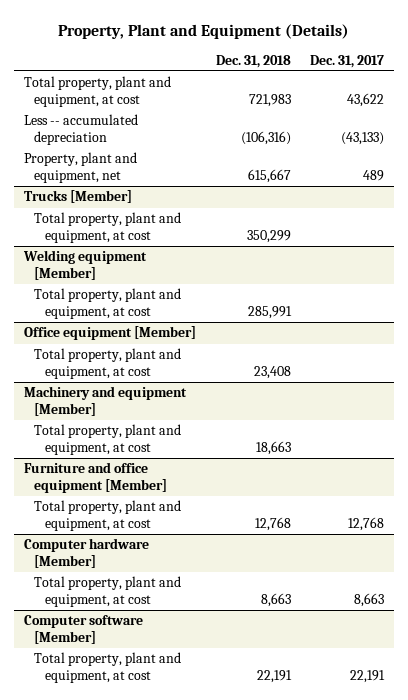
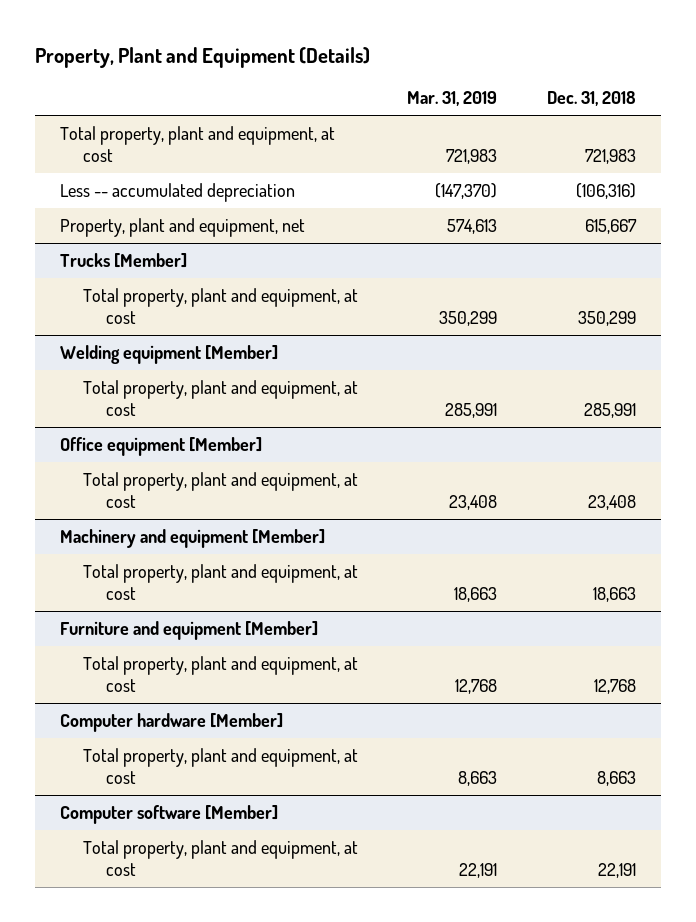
[310,54,385,68] Dec. 31, 2017 -> none
none -> [407,91,498,107] Mar. 31, 2019
[24,462,168,493] Furniture and office equipment [Member] -> [59,620,318,640] Furniture and equipment [Member]

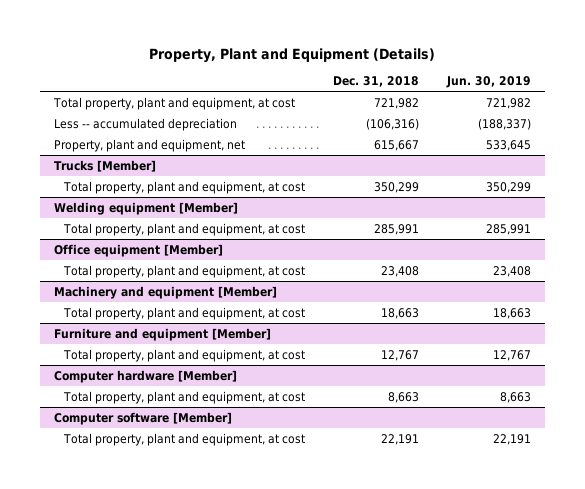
[407,91,498,107] Mar. 31, 2019 -> none
none -> [445,75,531,88] Jun. 30, 2019
[585,149,637,165] 721,983 -> [373,97,419,109] 721,982
[594,679,637,695] 12,768 -> [380,349,419,361] 12,767

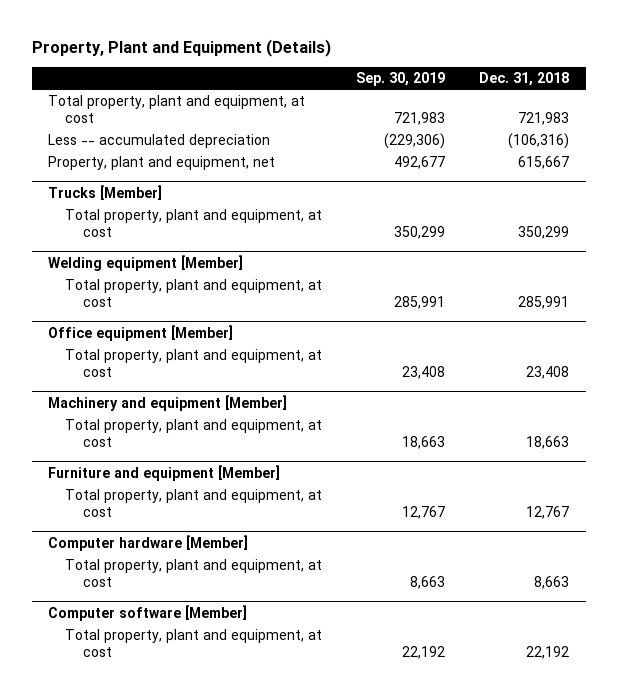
[445,75,531,88] Jun. 30, 2019 -> none
none -> [356,72,446,87] Sep. 30, 2019
[373,97,419,109] 721,982 -> [517,112,569,126] 721,983
[380,433,419,445] 22,191 -> [525,646,569,660] 22,192

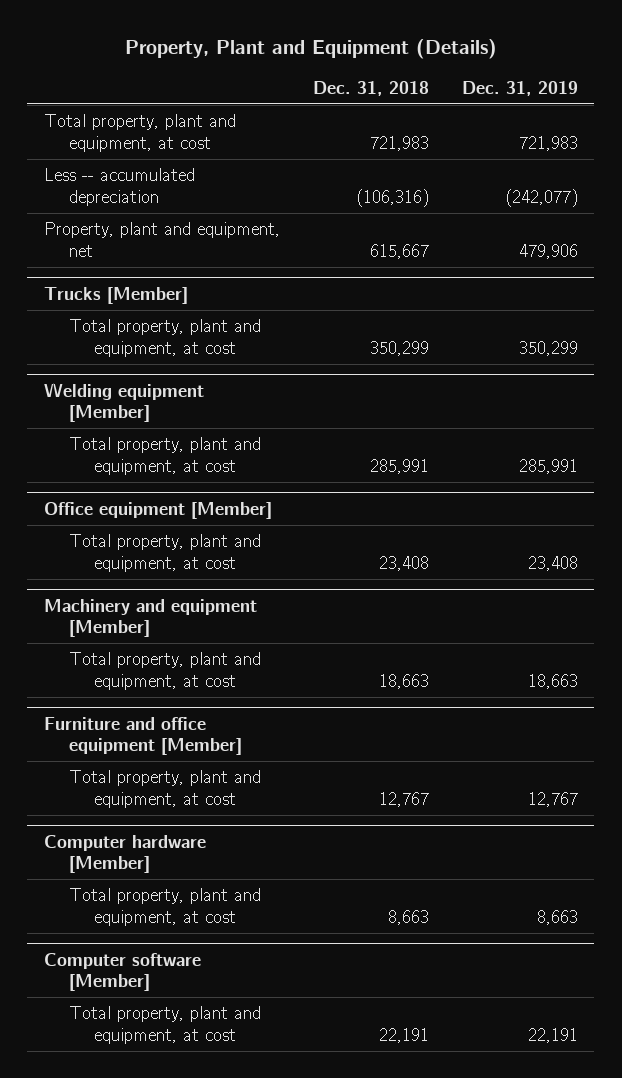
[356,72,446,87] Sep. 30, 2019 -> none
none -> [461,80,578,96] Dec. 31, 2019
[48,464,281,481] Furniture and equipment [Member] -> [43,716,243,756] Furniture and office equipment [Member]
[525,646,569,660] 22,192 -> [378,1027,429,1043] 22,191

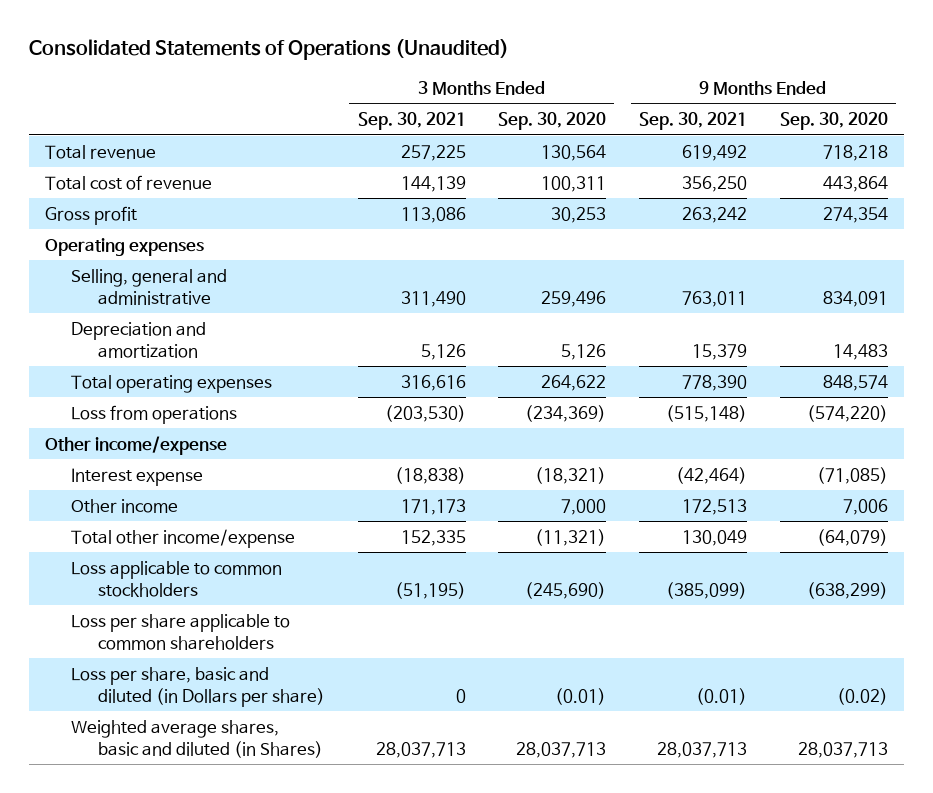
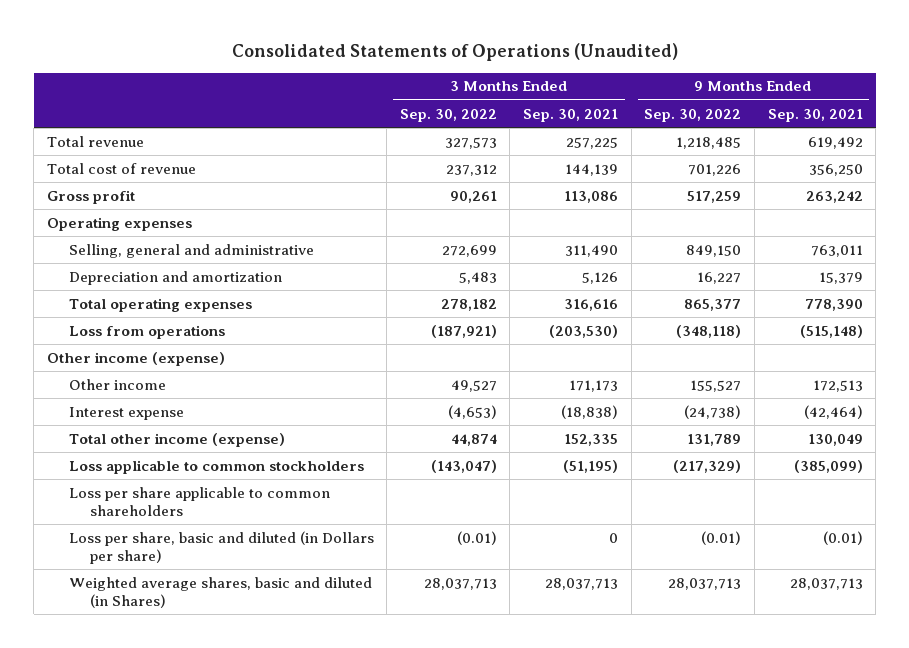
[498,112,607,131] Sep. 30, 2020 -> none
[779,112,888,131] Sep. 30, 2020 -> none
none -> [399,108,497,122] Sep. 30, 2022
none -> [644,108,742,122] Sep. 30, 2022
[45,435,228,455] Other income/expense -> [46,351,225,366] Other income (expense)
[71,467,204,486] Interest expense -> [68,406,184,420] Interest expense
[71,528,296,548] Total other income/expense -> [68,432,285,447] Total other income (expense)

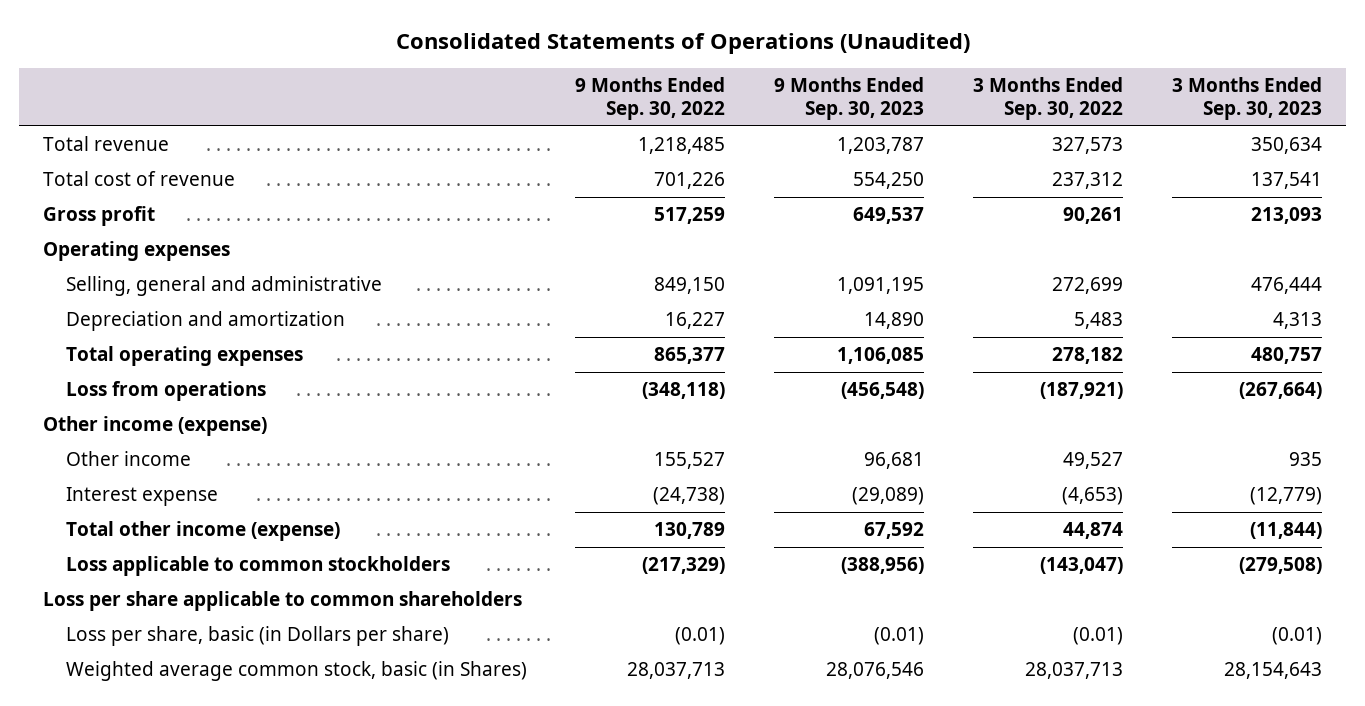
[523,108,619,122] Sep. 30, 2021 -> none
[767,108,863,122] Sep. 30, 2021 -> none
none -> [774,77,925,120] 9 Months Ended Sep. 30, 2023
none -> [1171,77,1322,120] 3 Months Ended Sep. 30, 2023
[687,433,742,446] 131,789 -> [654,522,726,540] 130,789
[68,530,374,564] Loss per share, basic and diluted (in Dollars per share) -> [65,626,449,647] Loss per share, basic (in Dollars per share)
[68,576,372,608] Weighted average shares, basic and diluted (in Shares) -> [65,661,527,682] Weighted average common stock, basic (in Shares)

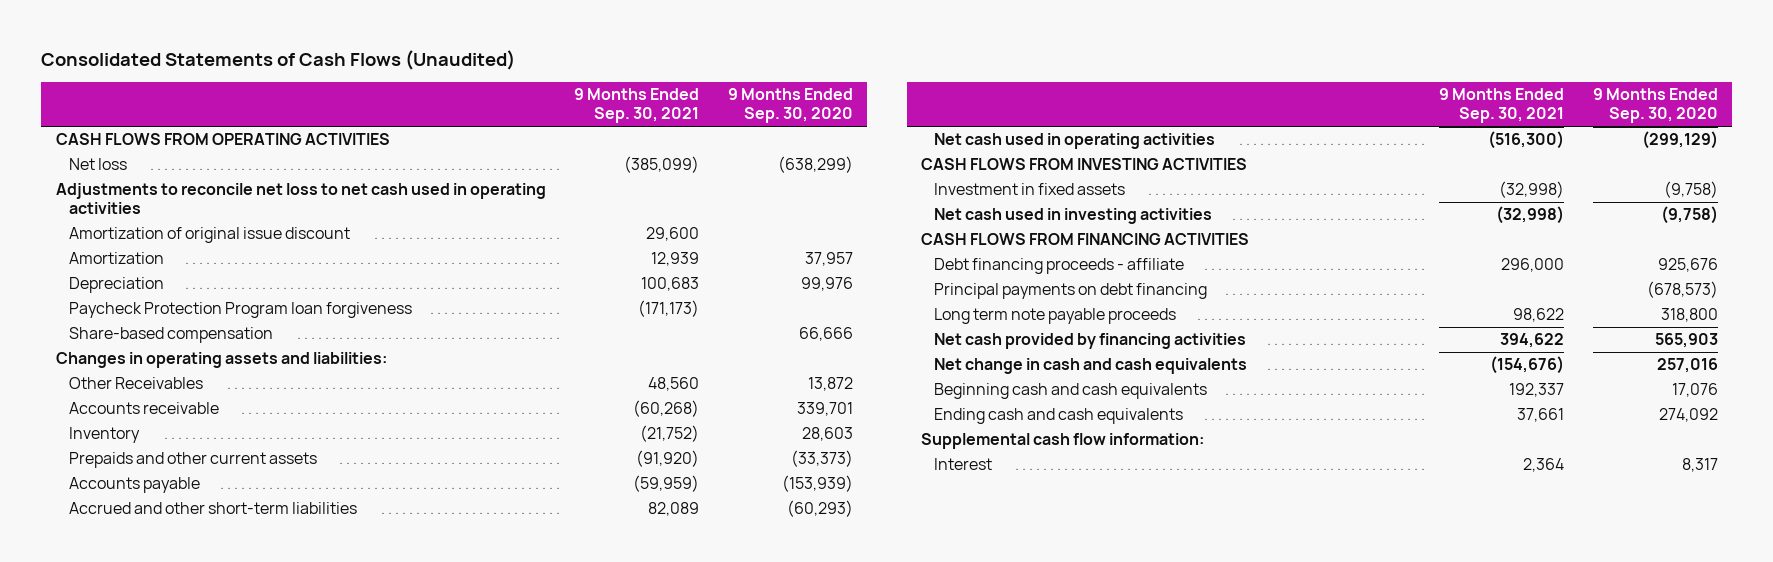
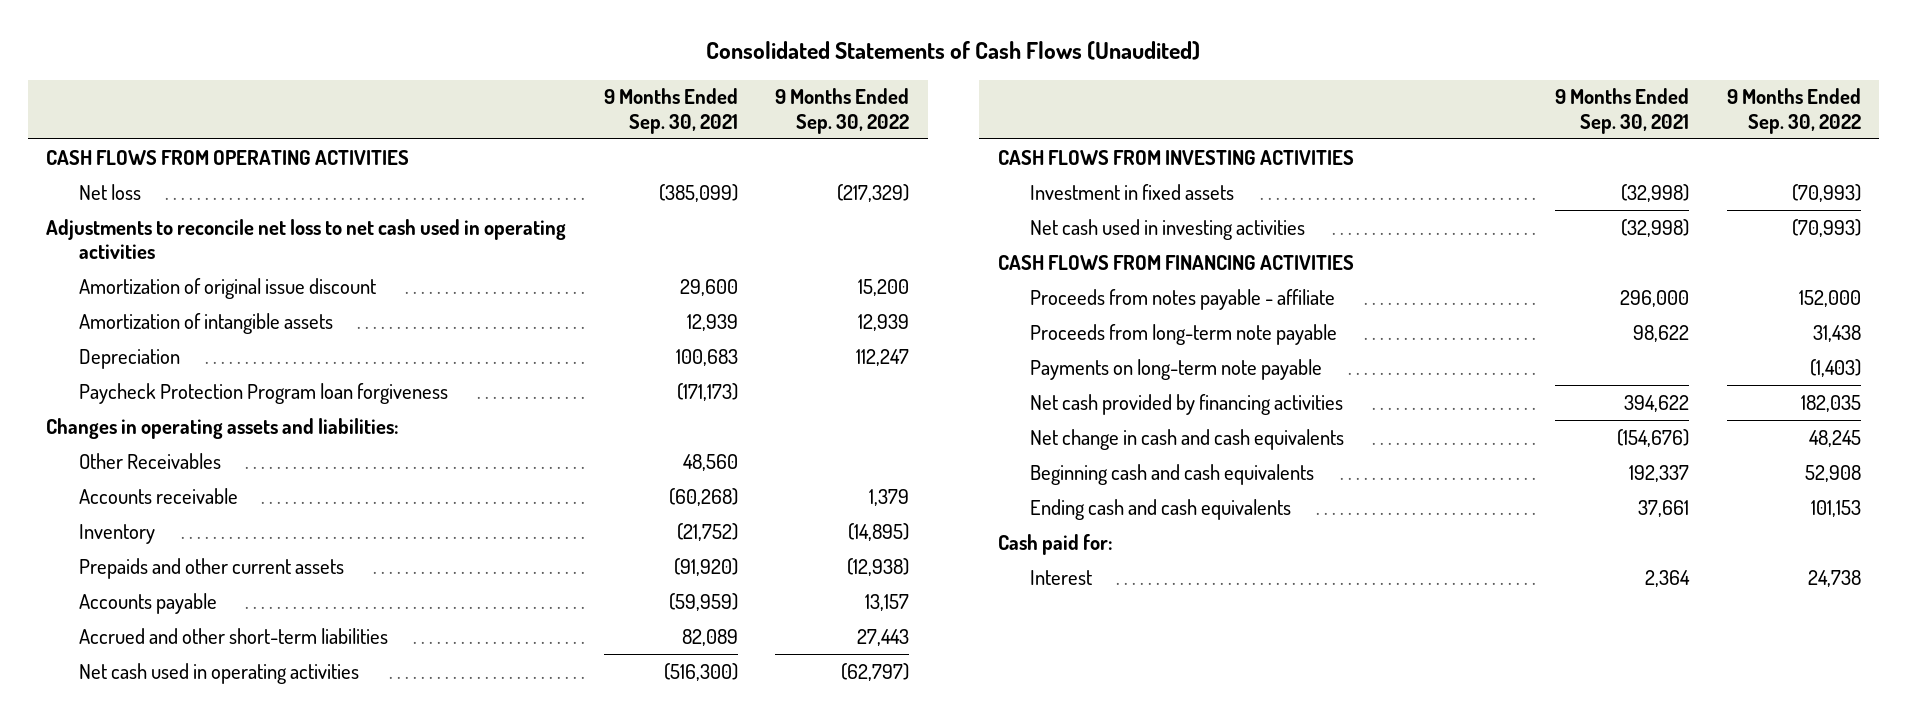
[727,88,853,124] 9 Months Ended Sep. 30, 2020 -> none
none -> [775,88,910,134] 9 Months Ended Sep. 30, 2022
[68,252,164,265] Amortization -> [78,312,333,334] Amortization of intangible assets
[68,327,273,344] Share-based compensation -> none
[933,283,1207,300] Principal payments on debt financing -> none
[933,258,1184,275] Debt financing proceeds - affiliate -> [1030,288,1336,310] Proceeds from notes payable - affiliate
[933,308,1176,325] Long term note payable proceeds -> [1030,323,1338,345] Proceeds from long-term note payable
none -> [1030,358,1323,380] Payments on long-term note payable
[920,433,1204,450] Supplemental cash flow information: -> none
none -> [997,533,1113,555] Cash paid for:

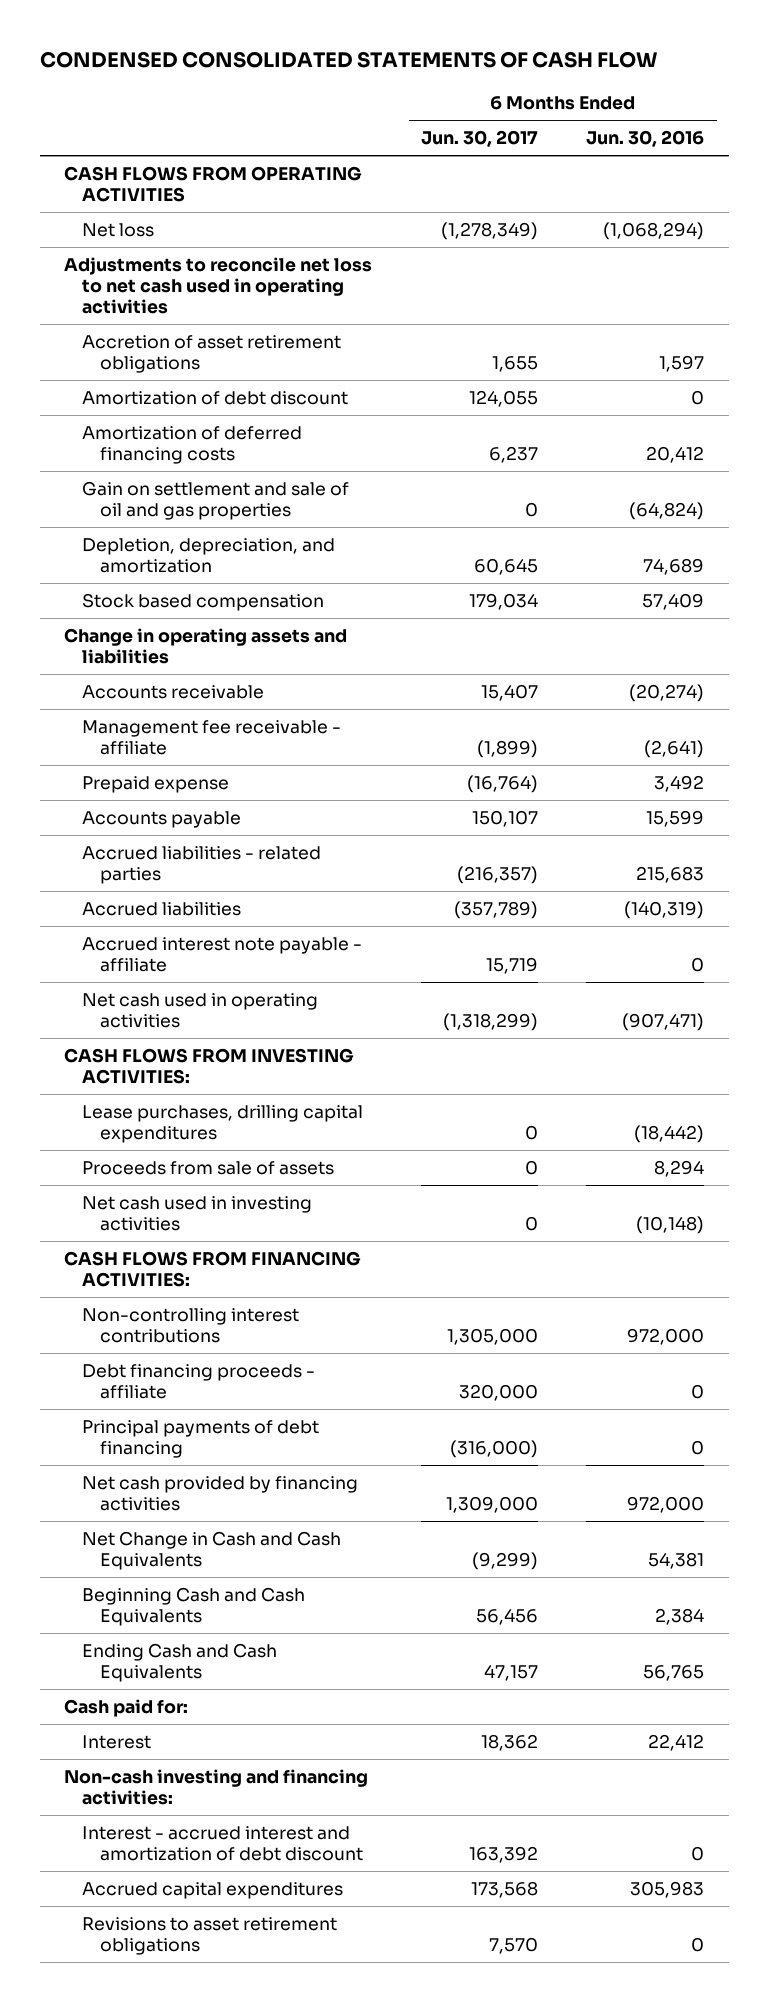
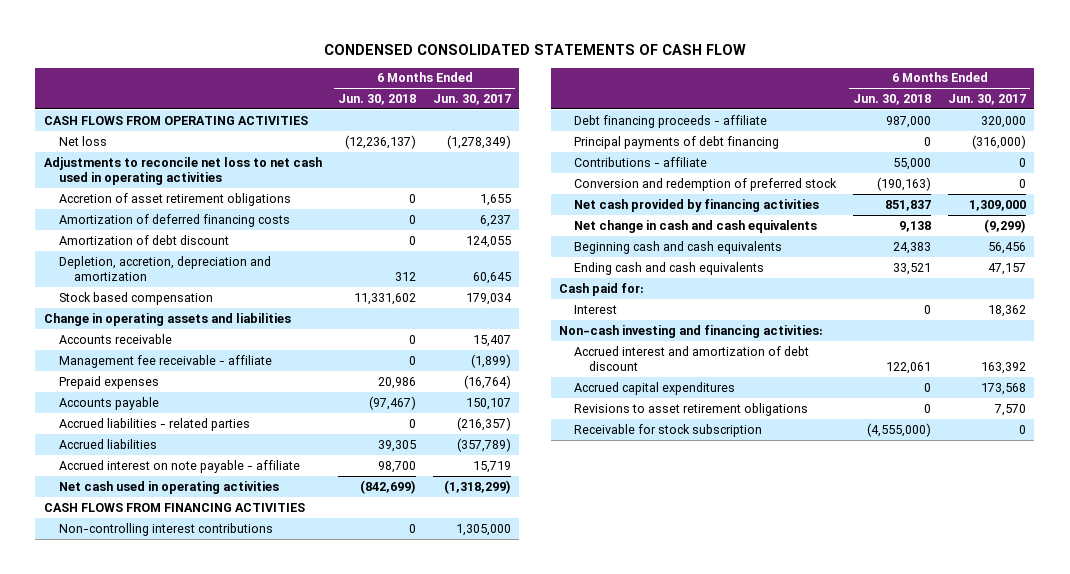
[586,129,705,147] Jun. 30, 2016 -> none
none -> [338,94,417,106] Jun. 30, 2018
[82,480,350,521] Gain on settlement and sale of oil and gas properties -> none
[82,390,349,405] Amortization of debt discount -> [58,234,229,245] Amortization of debt discount
[82,537,336,574] Depletion, depreciation, and amortization -> [58,255,271,281] Depletion, accretion, depreciation and amortization
[82,775,230,793] Prepaid expense -> [58,375,159,389] Prepaid expenses
[82,936,363,973] Accrued interest note payable - affiliate -> [58,459,300,473] Accrued interest on note payable - affiliate
[64,1047,355,1085] CASH FLOWS FROM INVESTING ACTIVITIES: -> none
[82,1104,364,1144] Lease purchases, drilling capital expenditures -> none
[82,1160,335,1175] Proceeds from sale of assets -> none
[82,1195,313,1232] Net cash used in investing activities -> none
[64,1250,362,1288] CASH FLOWS FROM FINANCING ACTIVITIES: -> [43,502,305,512] CASH FLOWS FROM FINANCING ACTIVITIES
none -> [573,156,707,167] Contributions - affiliate
none -> [573,177,837,191] Conversion and redemption of preferred stock
[82,1530,342,1571] Net Change in Cash and Cash Equivalents -> [573,219,817,233] Net change in cash and cash equivalents
[82,1586,306,1627] Beginning Cash and Cash Equivalents -> [573,240,782,254] Beginning cash and cash equivalents
[82,1642,278,1683] Ending Cash and Cash Equivalents -> [573,261,764,275] Ending cash and cash equivalents
[82,1825,363,1862] Interest - accrued interest and amortization of debt discount -> [573,345,809,371] Accrued interest and amortization of debt discount
none -> [573,423,762,437] Receivable for stock subscription

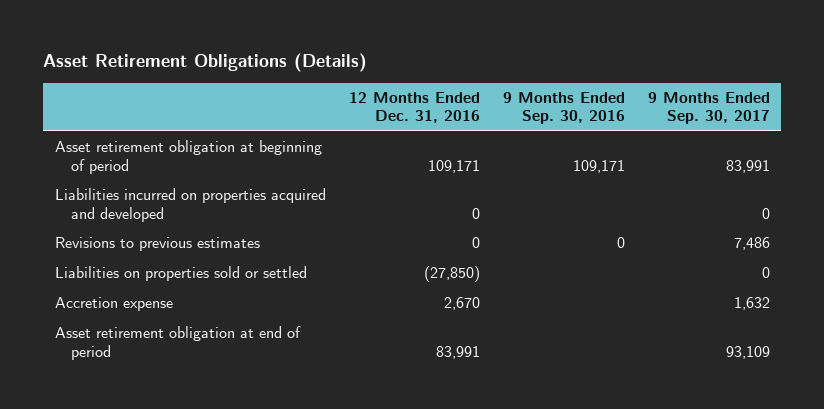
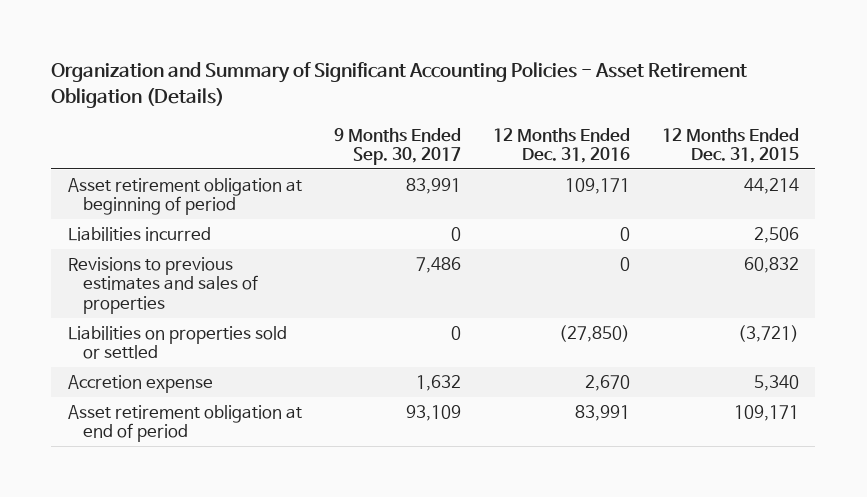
[43,53,368,73] Asset Retirement Obligations (Details) -> [51,62,748,109] Organization and Summary of Significant Accounting Policies - Asset Retirement Obligation (Details)
[502,91,625,125] 9 Months Ended Sep. 30, 2016 -> none
none -> [662,127,800,164] 12 Months Ended Dec. 31, 2015
[54,188,326,222] Liabilities incurred on properties acquired and developed -> [67,226,211,241] Liabilities incurred
[54,237,260,252] Revisions to previous estimates -> [67,256,258,315] Revisions to previous estimates and sales of properties

